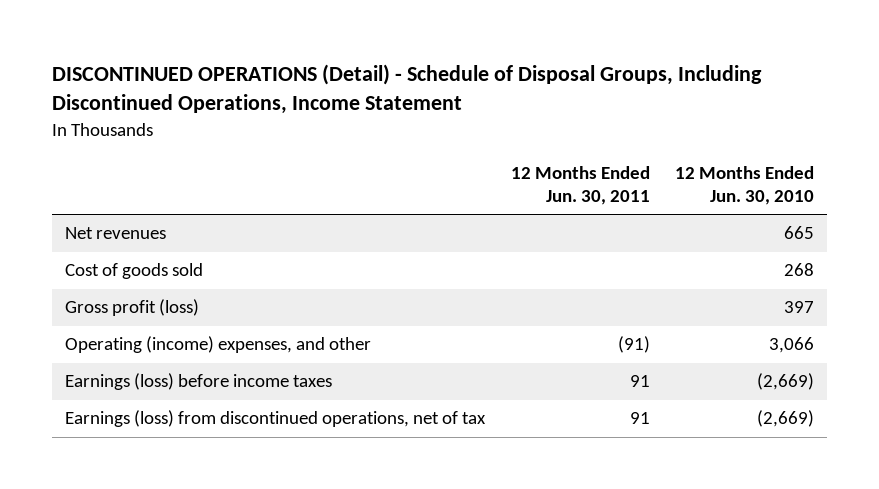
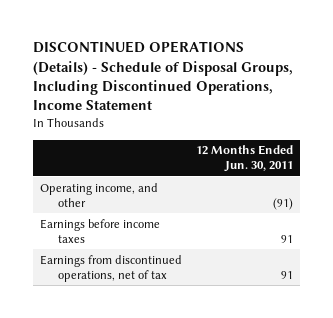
[51,64,762,115] DISCONTINUED OPERATIONS (Detail) - Schedule of Disposal Groups, Including Discontinued Operations, Income Statement -> [33,41,294,111] DISCONTINUED OPERATIONS (Details) - Schedule of Disposal Groups, Including Discontinued Operations, Income Statement
[675,166,815,205] 12 Months Ended Jun. 30, 2010 -> none
[64,227,166,240] Net revenues -> none
[64,263,203,280] Cost of goods sold -> none
[64,299,199,317] Gross profit (loss) -> none
[64,336,371,354] Operating (income) expenses, and other -> [40,182,159,207] Operating income, and other
[64,373,332,391] Earnings (loss) before income taxes -> [40,218,161,243] Earnings before income taxes
[64,410,486,428] Earnings (loss) from discontinued operations, net of tax -> [40,254,183,282] Earnings from discontinued operations, net of tax

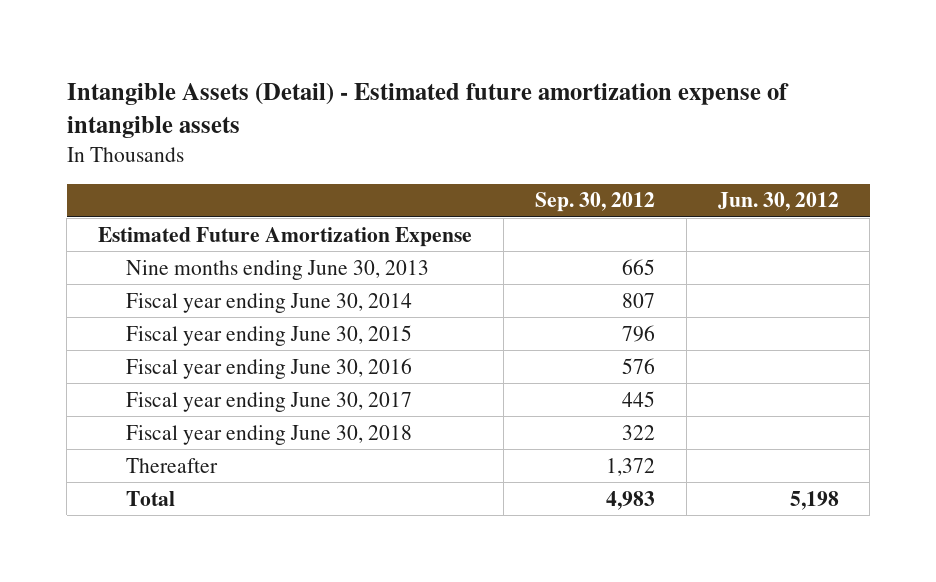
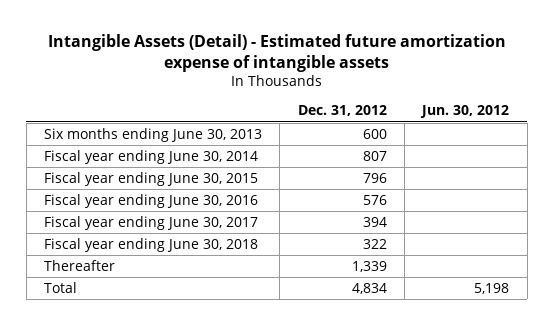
[534,192,655,213] Sep. 30, 2012 -> none
none -> [297,105,387,117] Dec. 31, 2012
[97,226,472,247] Estimated Future Amortization Expense -> none
[125,259,429,280] Nine months ending June 30, 2013 -> [44,127,263,142] Six months ending June 30, 2013

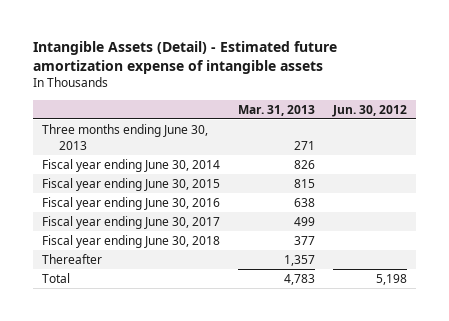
[297,105,387,117] Dec. 31, 2012 -> none
none -> [237,104,315,116] Mar. 31, 2013
[44,127,263,142] Six months ending June 30, 2013 -> [41,124,208,150] Three months ending June 30, 2013

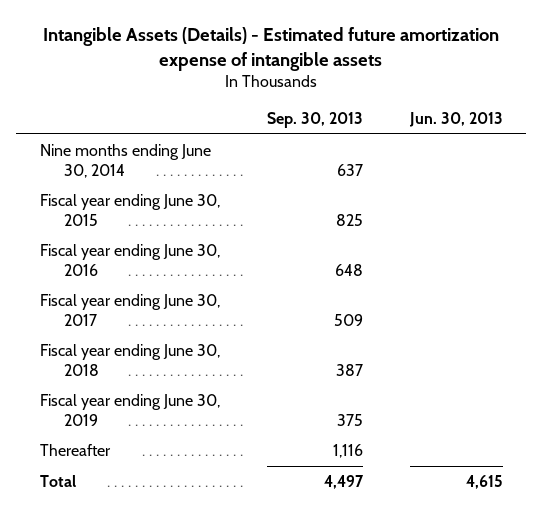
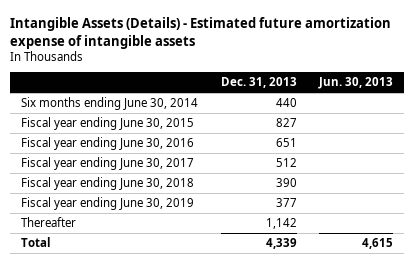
[266,112,363,129] Sep. 30, 2013 -> none
none -> [220,77,297,89] Dec. 31, 2013
[39,143,211,178] Nine months ending June 30, 2014 -> [21,96,199,110] Six months ending June 30, 2014

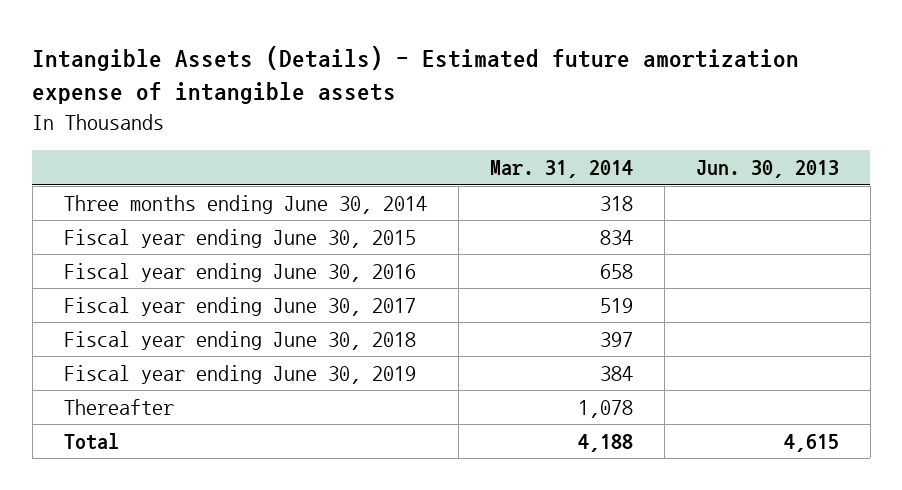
[220,77,297,89] Dec. 31, 2013 -> none
none -> [489,160,633,179] Mar. 31, 2014
[21,96,199,110] Six months ending June 30, 2014 -> [63,195,427,215] Three months ending June 30, 2014

